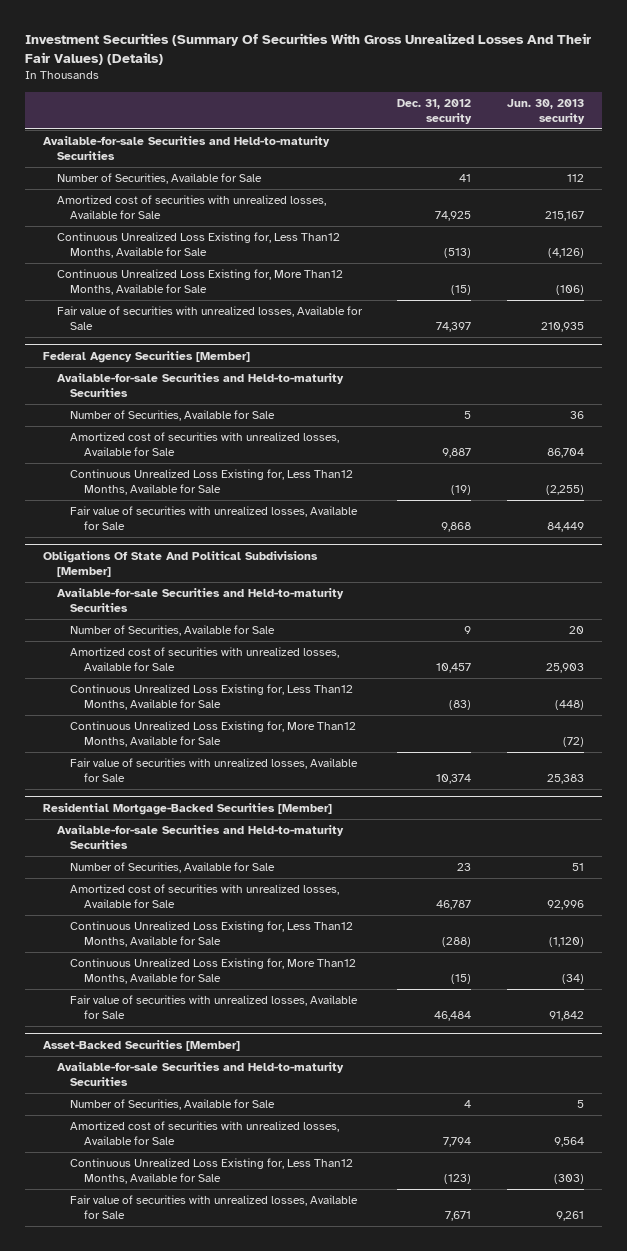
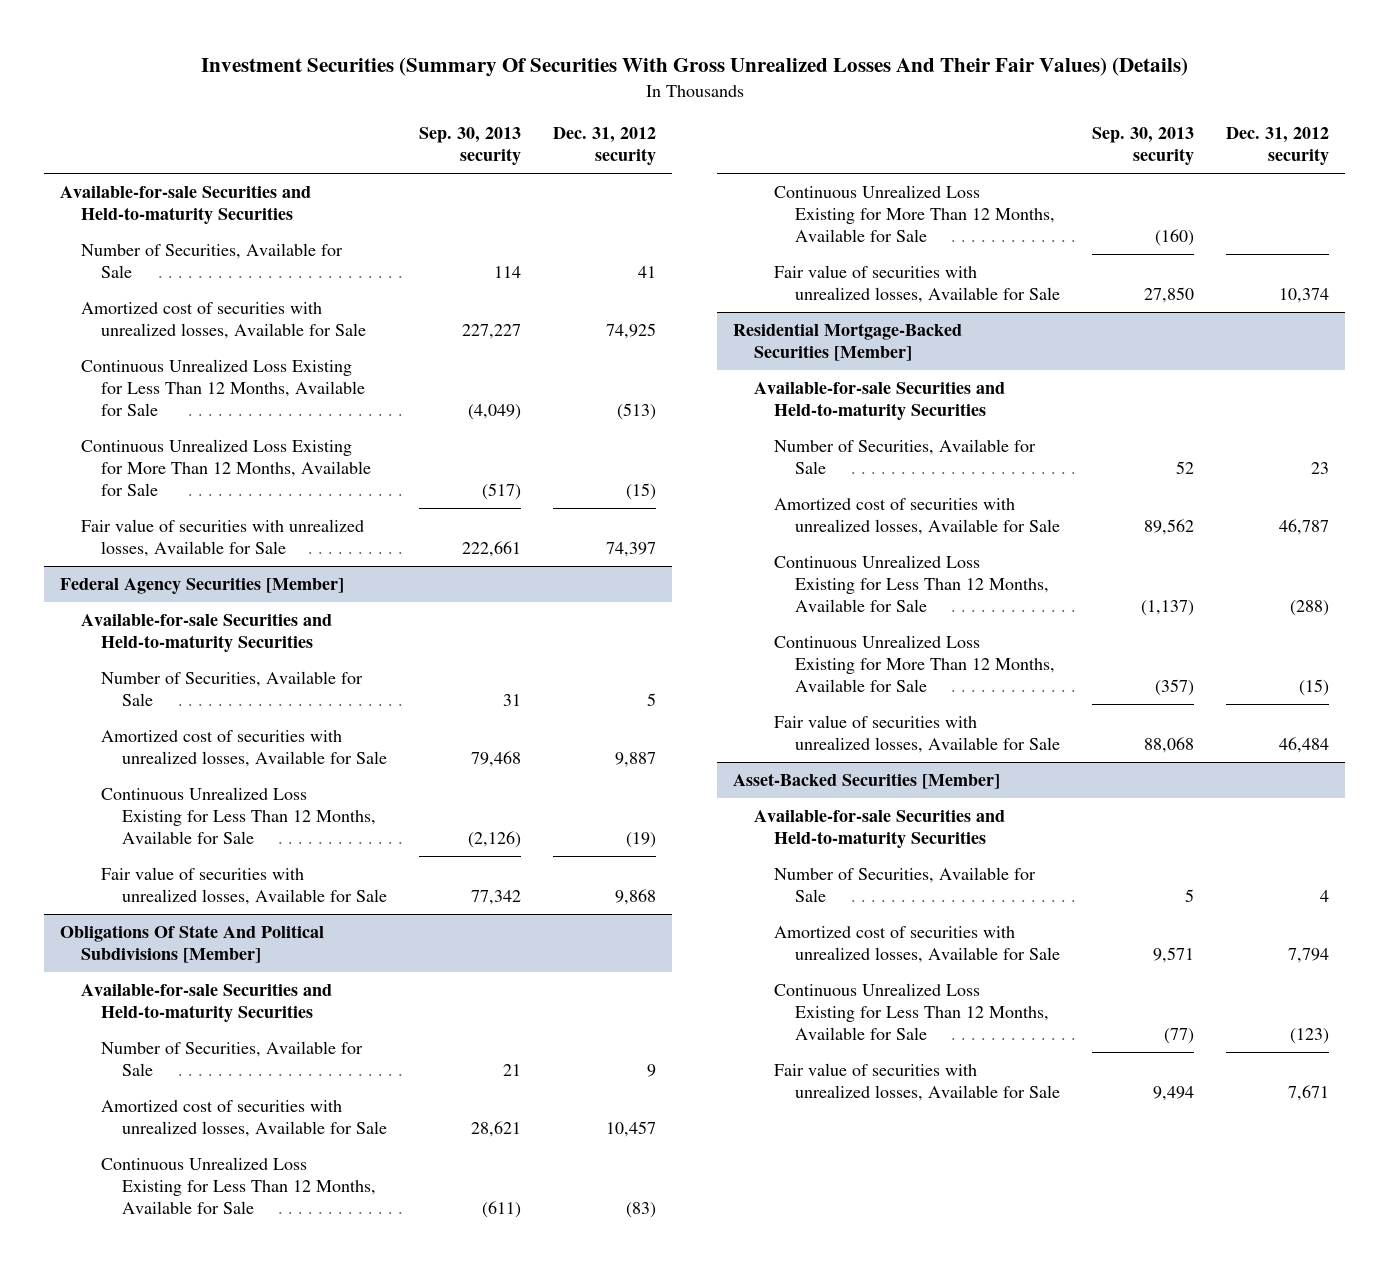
[506,98,585,124] Jun. 30, 2013 security -> none
none -> [418,127,521,165] Sep. 30, 2013 security
[56,232,340,259] Continuous Unrealized Loss Existing for, Less Than12 Months, Available for Sale -> [80,359,366,416] Continuous Unrealized Loss Existing for Less Than 12 Months, Available for Sale
[56,269,343,296] Continuous Unrealized Loss Existing for, More Than12 Months, Available for Sale -> [80,439,372,496] Continuous Unrealized Loss Existing for More Than 12 Months, Available for Sale
[70,469,354,496] Continuous Unrealized Loss Existing for, Less Than12 Months, Available for Sale -> [101,787,376,844] Continuous Unrealized Loss Existing for Less Than 12 Months, Available for Sale
[70,684,354,711] Continuous Unrealized Loss Existing for, Less Than12 Months, Available for Sale -> [101,1157,376,1214] Continuous Unrealized Loss Existing for Less Than 12 Months, Available for Sale
[70,721,357,748] Continuous Unrealized Loss Existing for, More Than12 Months, Available for Sale -> [774,185,1055,242] Continuous Unrealized Loss Existing for More Than 12 Months, Available for Sale
[70,921,354,948] Continuous Unrealized Loss Existing for, Less Than12 Months, Available for Sale -> [774,555,1049,612] Continuous Unrealized Loss Existing for Less Than 12 Months, Available for Sale
[70,958,357,985] Continuous Unrealized Loss Existing for, More Than12 Months, Available for Sale -> [774,635,1055,692] Continuous Unrealized Loss Existing for More Than 12 Months, Available for Sale
[70,1158,354,1185] Continuous Unrealized Loss Existing for, Less Than12 Months, Available for Sale -> [774,983,1049,1040] Continuous Unrealized Loss Existing for Less Than 12 Months, Available for Sale

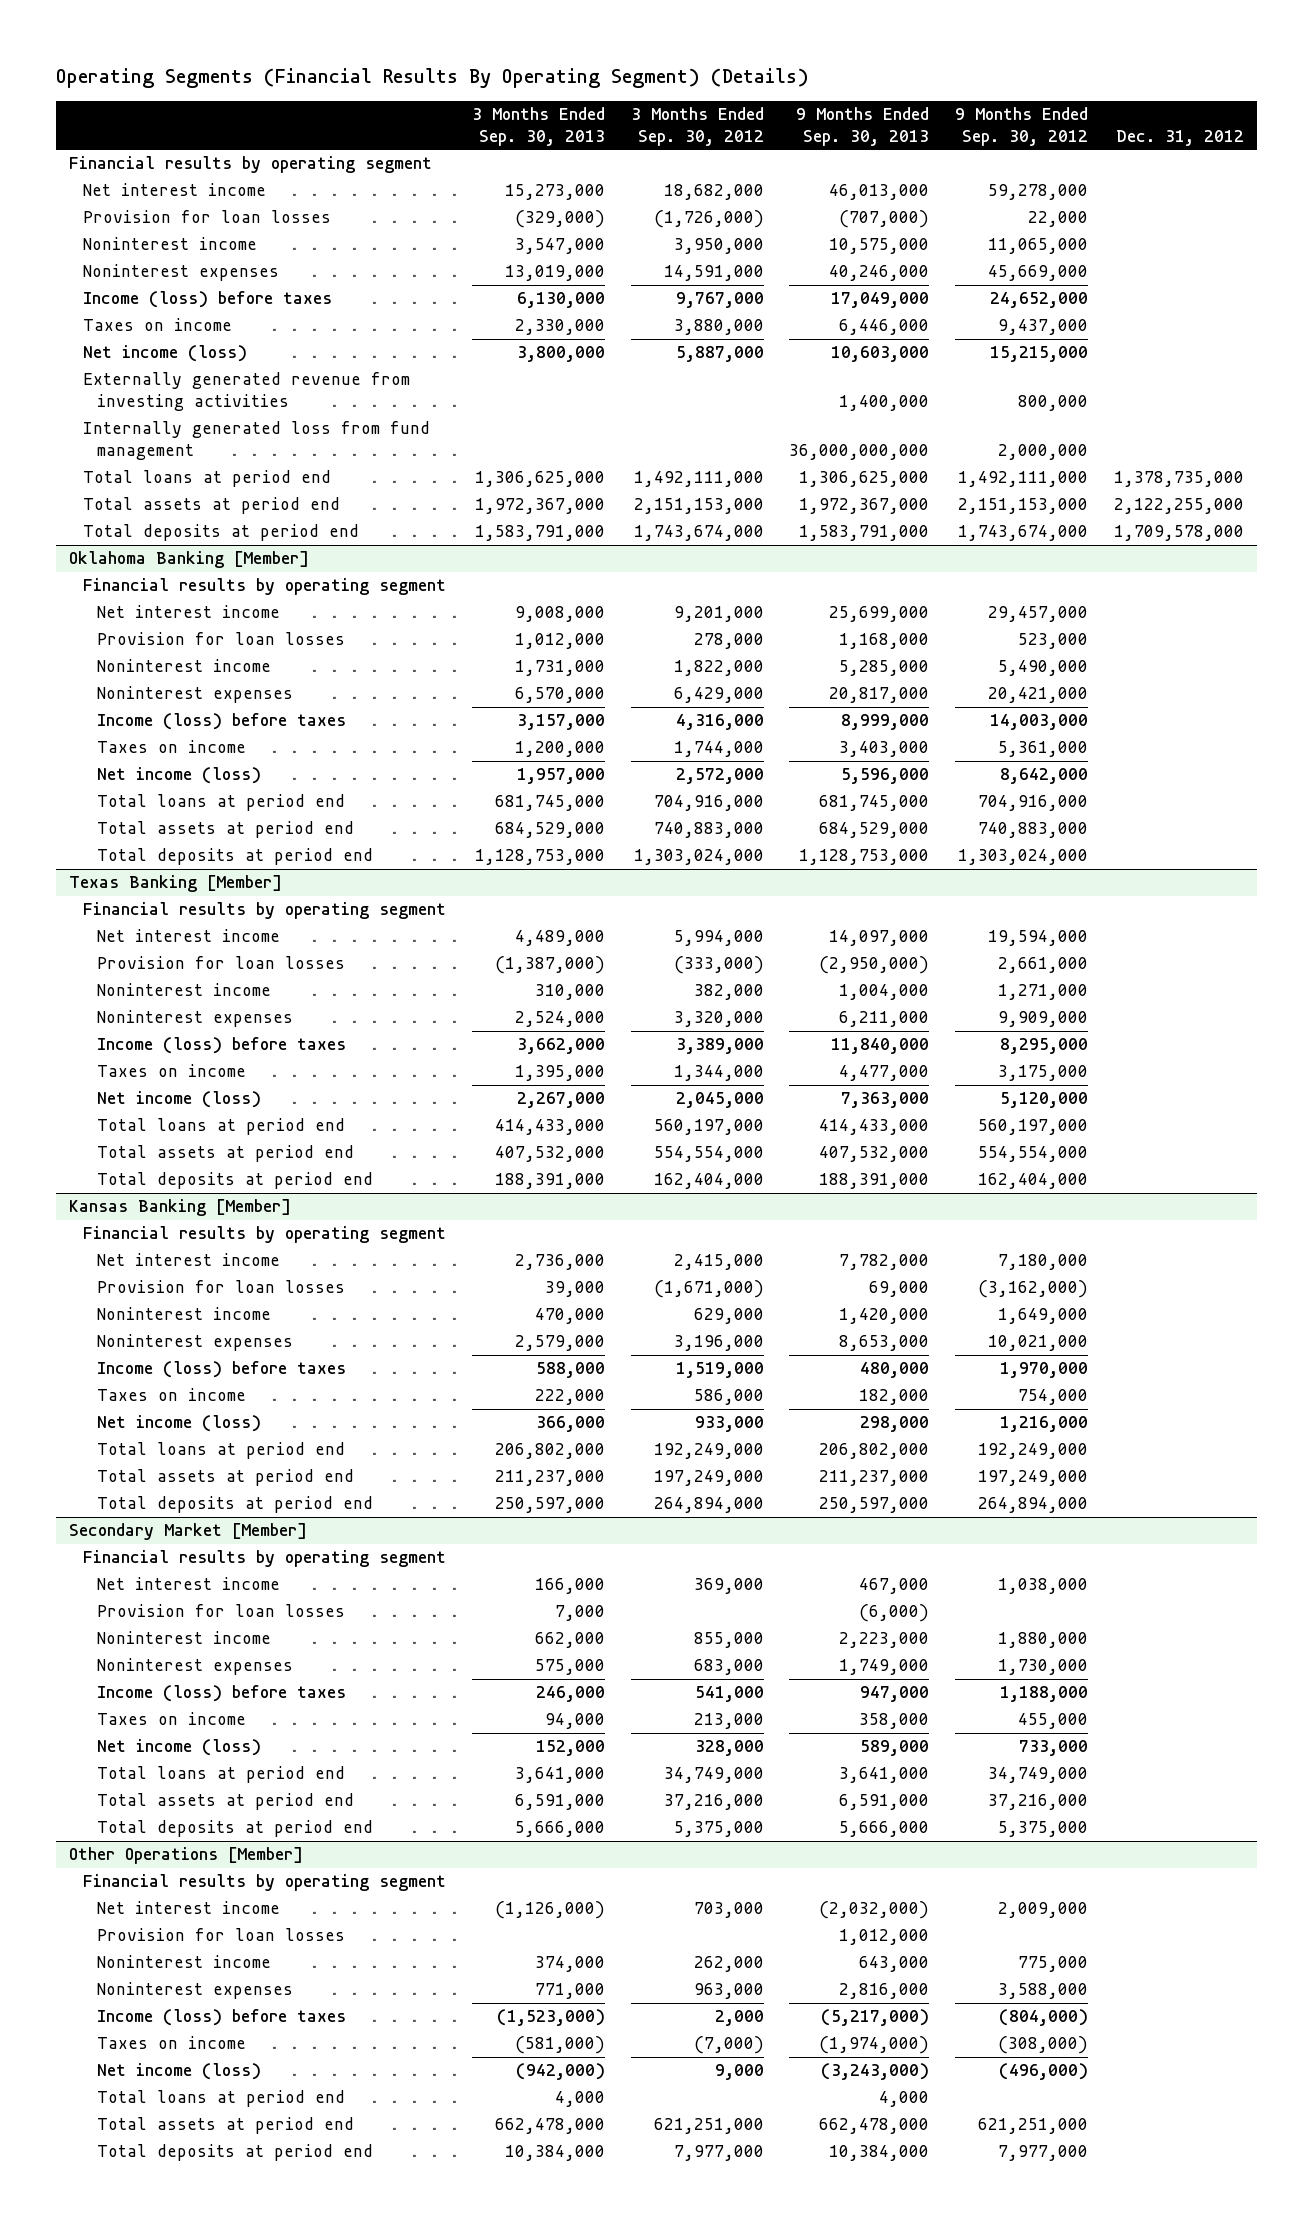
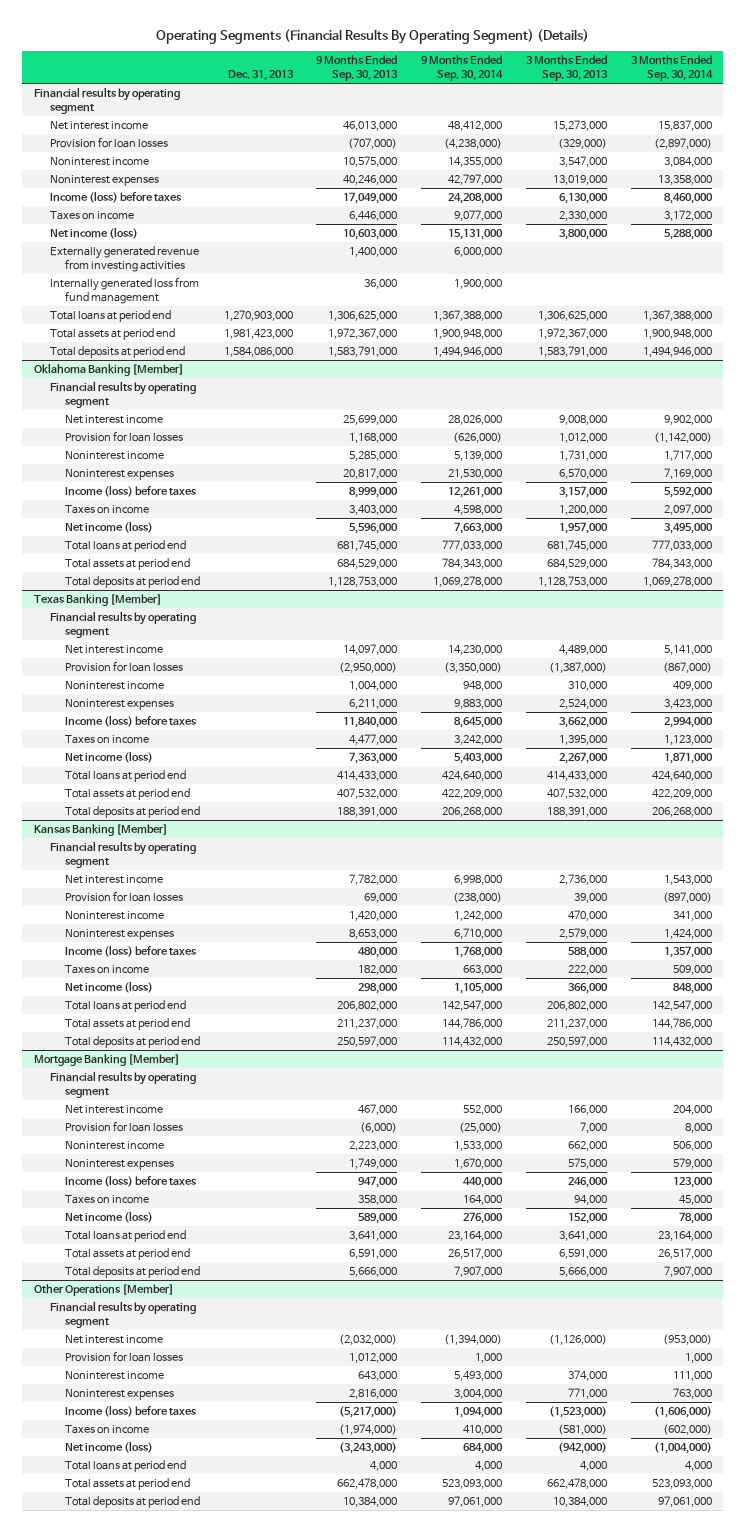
[630,106,764,147] 3 Months Ended Sep. 30, 2012 -> none
[955,106,1089,147] 9 Months Ended Sep. 30, 2012 -> none
[1116,130,1245,147] Dec. 31, 2012 -> none
none -> [227,70,294,82] Dec. 31, 2013
none -> [421,54,504,82] 9 Months Ended Sep. 30, 2014
none -> [630,54,713,82] 3 Months Ended Sep. 30, 2014
[789,444,930,461] 36,000,000,000 -> [364,279,398,290] 36,000
[69,1523,308,1541] Secondary Market [Member] -> none
none -> [34,1054,181,1067] Mortgage Banking [Member]

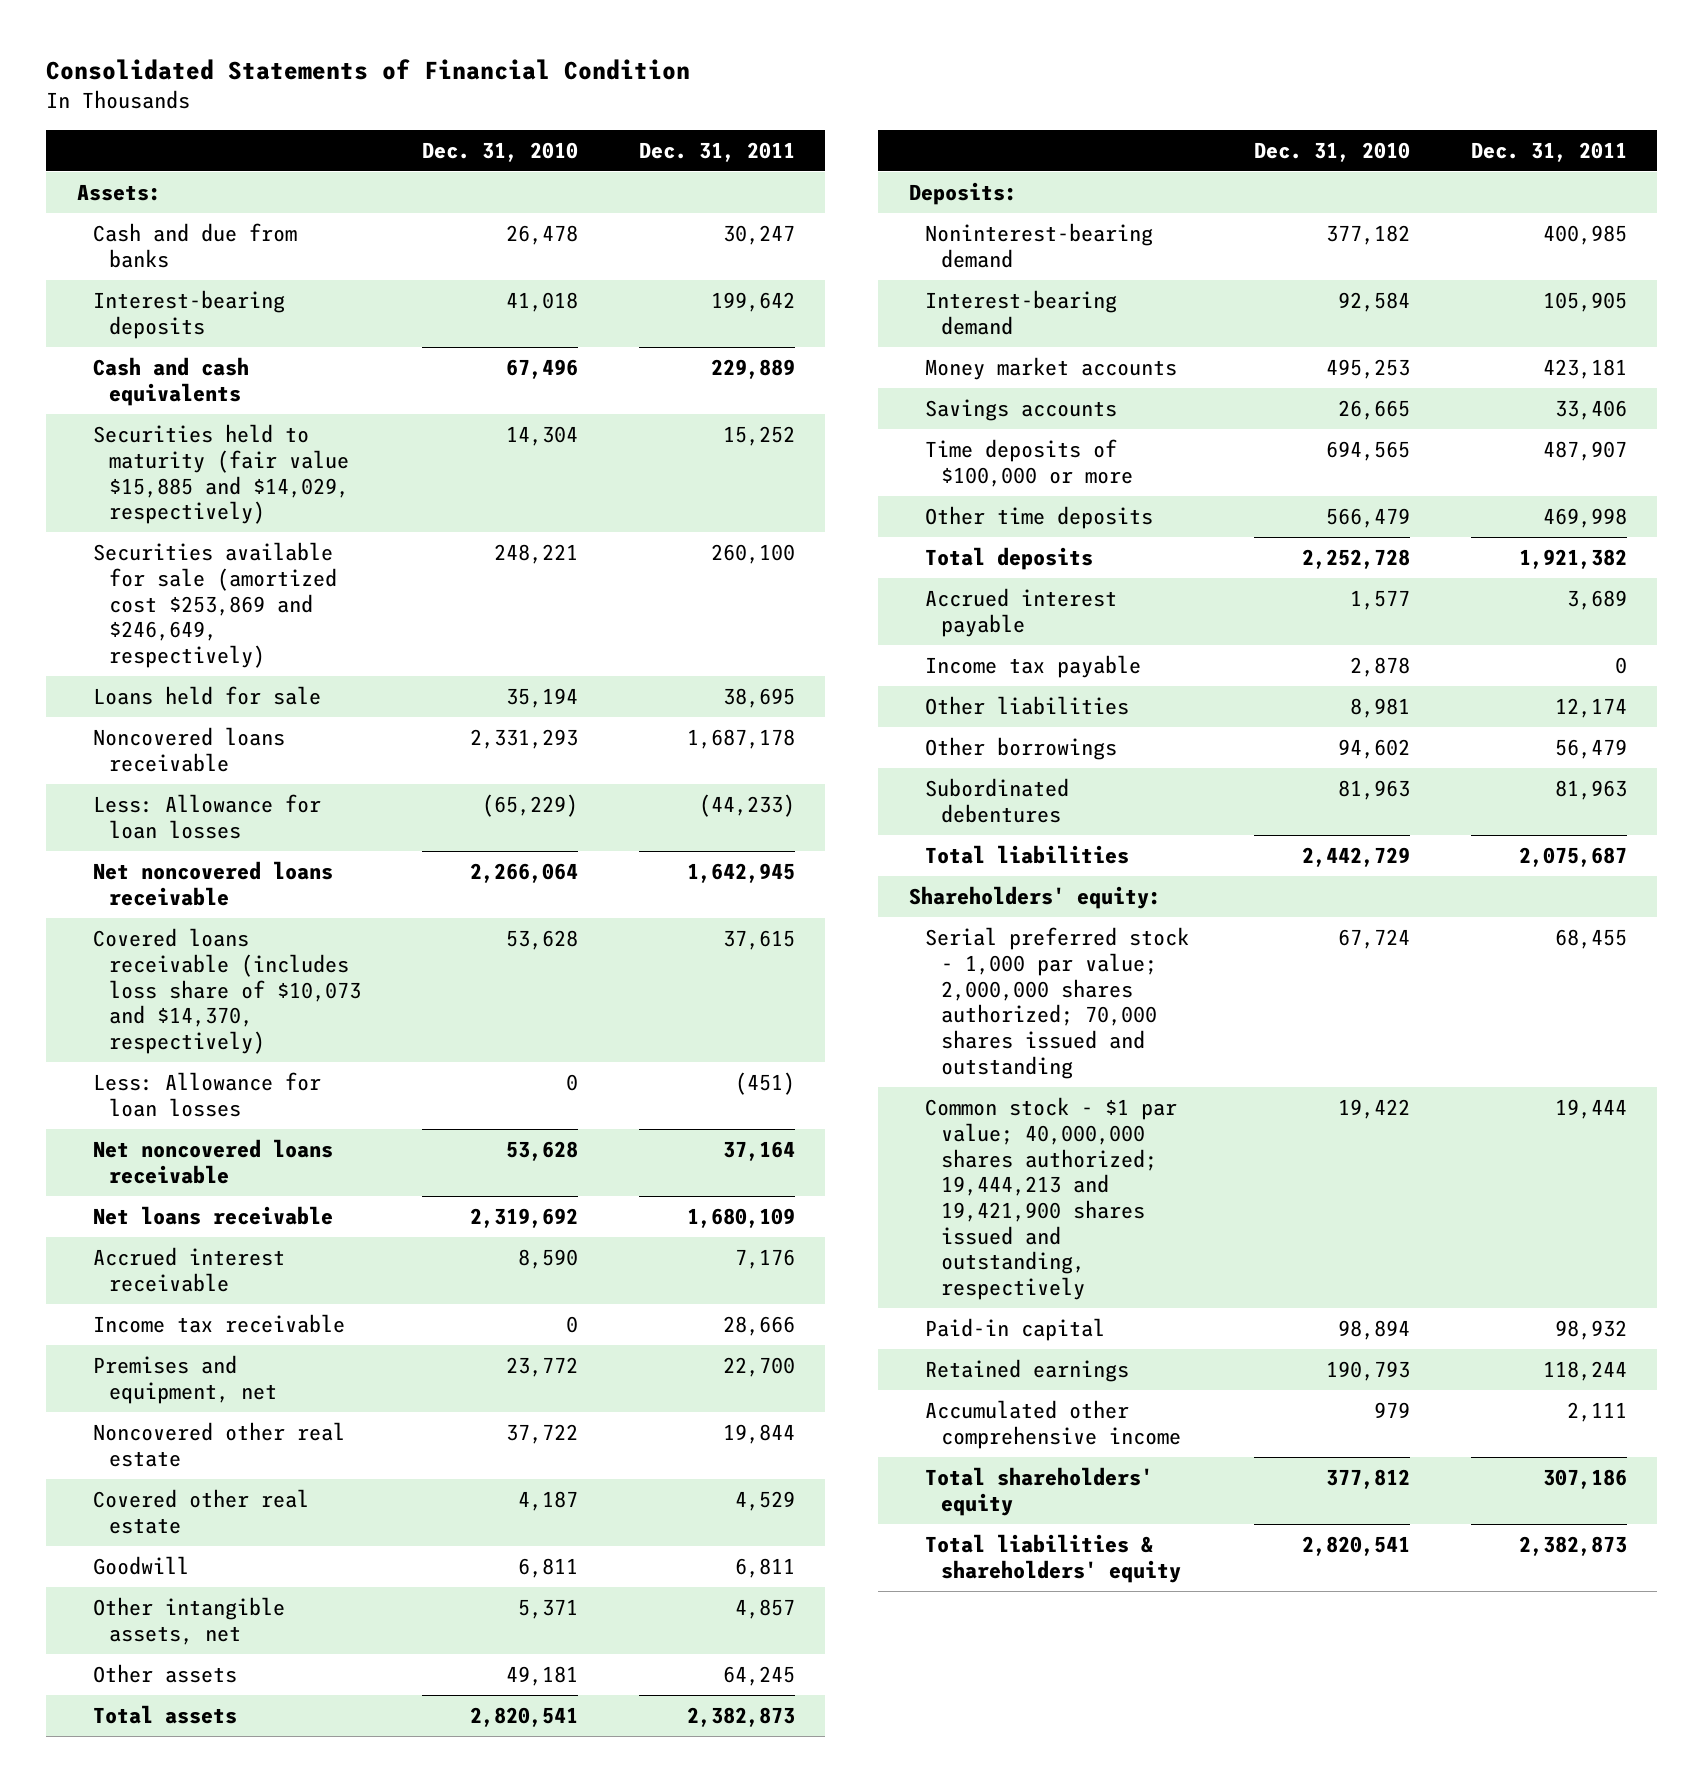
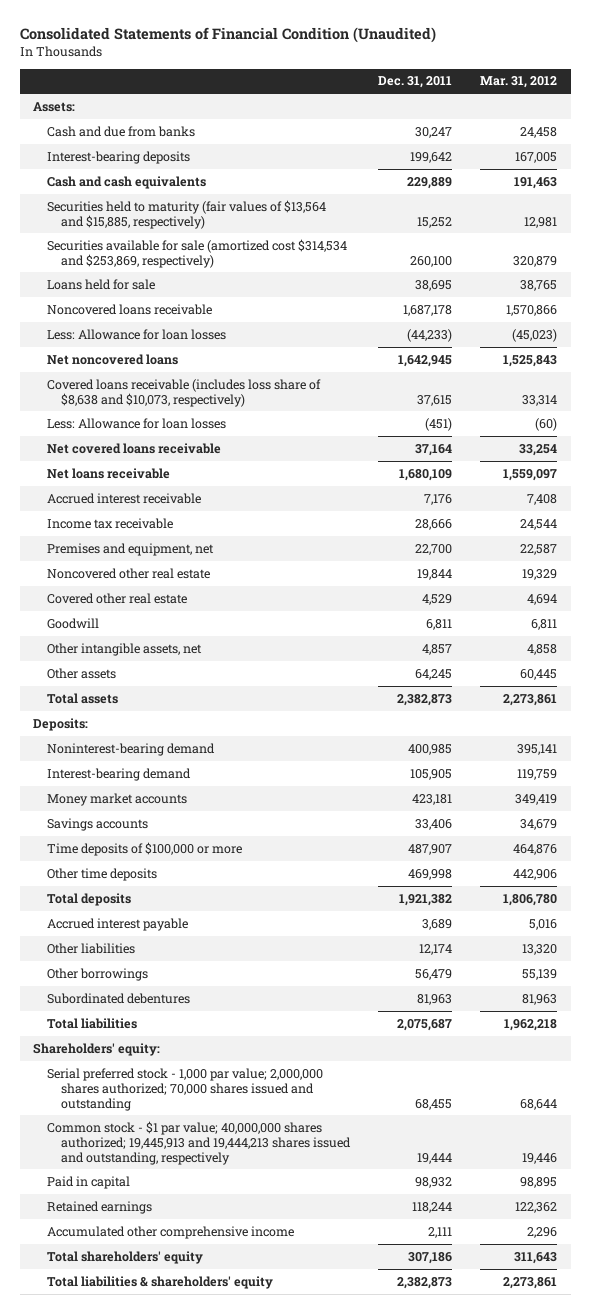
[46,59,691,81] Consolidated Statements of Financial Condition -> [19,27,436,44] Consolidated Statements of Financial Condition (Unaudited)
[421,141,578,162] Dec. 31, 2010 -> none
none -> [479,76,557,89] Mar. 31, 2012
[92,424,349,525] Securities held to maturity (fair value $15,885 and $14,029, respectively) -> [47,199,327,229] Securities held to maturity (fair values of $13,564 and $15,885, respectively)
[92,542,337,668] Securities available for sale (amortized cost $253,869 and $246,649, respectively) -> [47,238,348,268] Securities available for sale (amortized cost $314,534 and $253,869, respectively)
[92,861,333,906] Net noncovered loans receivable -> [47,353,179,365] Net noncovered loans
[92,928,361,1054] Covered loans receivable (includes loss share of $10,073 and $14,370, respectively) -> [47,378,322,407] Covered loans receivable (includes loss share of $8,638 and $10,073, respectively)
[92,1139,333,1184] Net noncovered loans receivable -> [47,442,222,454] Net covered loans receivable
[924,655,1141,679] Income tax payable -> none
[924,1097,1177,1300] Common stock - $1 par value; 40,000,000 shares authorized; 19,444,213 and 19,421,900 shares issued and outstanding, respectively -> [47,1120,352,1165] Common stock - $1 par value; 40,000,000 shares authorized; 19,445,913 and 19,444,213 shares issued and outstanding, respectively
[924,1318,1105,1342] Paid-in capital -> [47,1175,131,1189] Paid in capital

